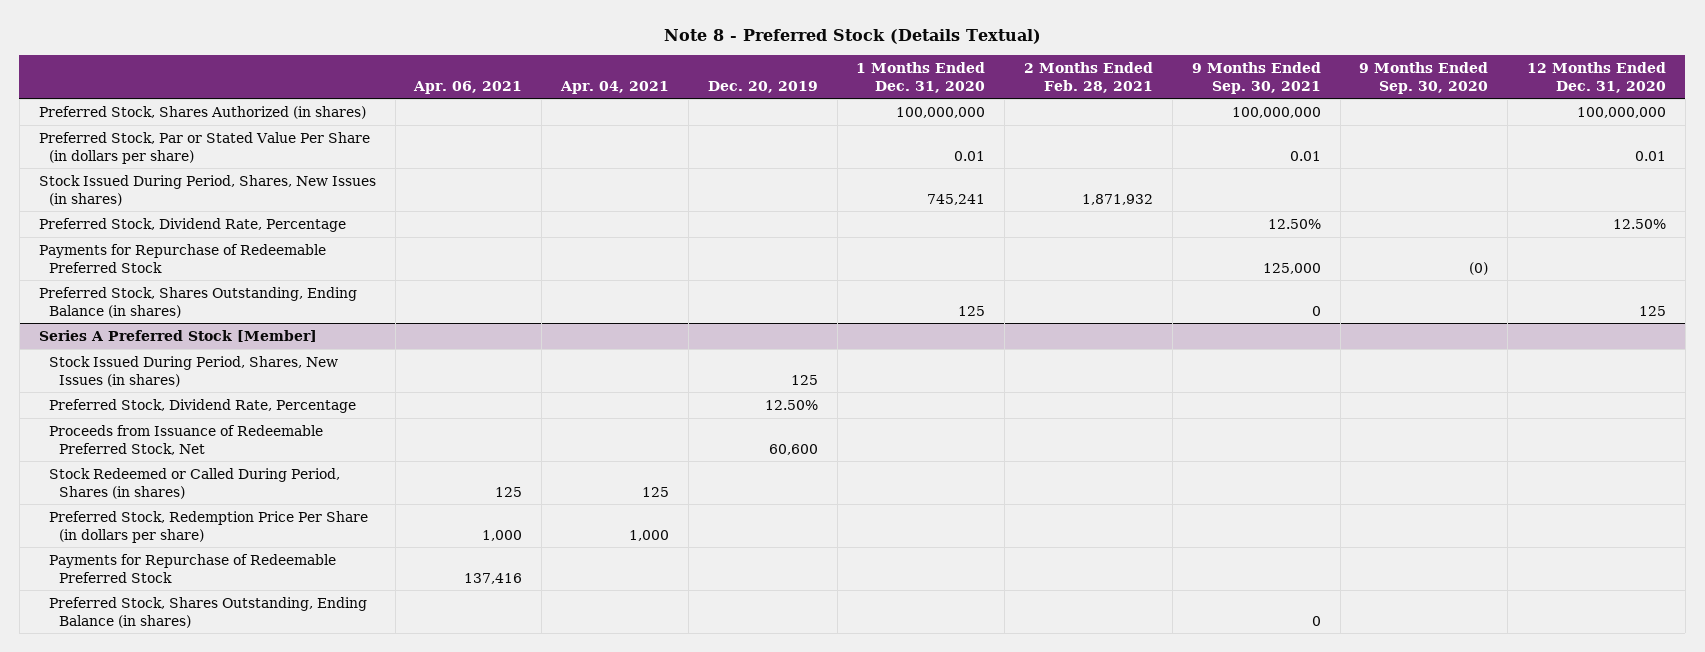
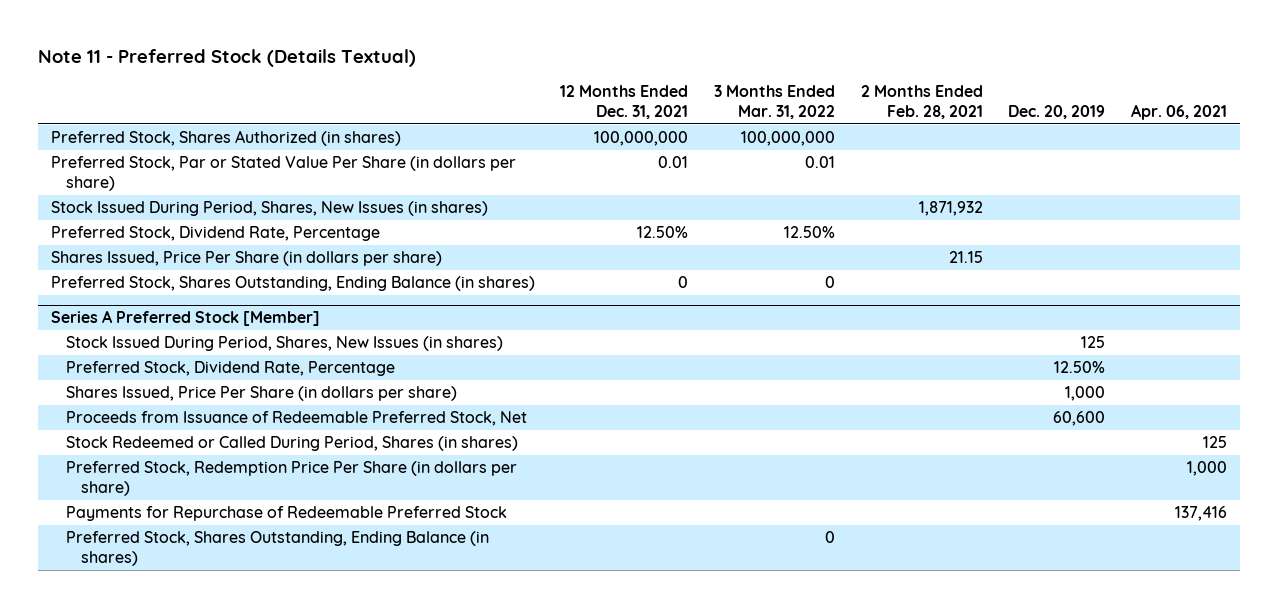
[664,29,1042,45] Note 8 - Preferred Stock (Details Textual) -> [37,48,416,67] Note 11 - Preferred Stock (Details Textual)
[559,80,669,94] Apr. 04, 2021 -> none
[856,62,986,93] 1 Months Ended Dec. 31, 2020 -> none
[1191,62,1321,94] 9 Months Ended Sep. 30, 2021 -> none
[1359,62,1489,94] 9 Months Ended Sep. 30, 2020 -> none
[1527,62,1667,93] 12 Months Ended Dec. 31, 2020 -> none
none -> [560,84,689,119] 12 Months Ended Dec. 31, 2021
none -> [713,84,835,119] 3 Months Ended Mar. 31, 2022
[38,243,326,273] Payments for Repurchase of Redeemable Preferred Stock -> none
none -> [50,251,442,267] Shares Issued, Price Per Share (in dollars per share)
none -> [65,386,457,402] Shares Issued, Price Per Share (in dollars per share)

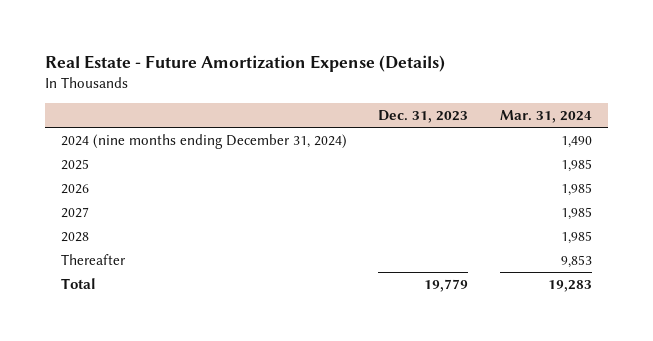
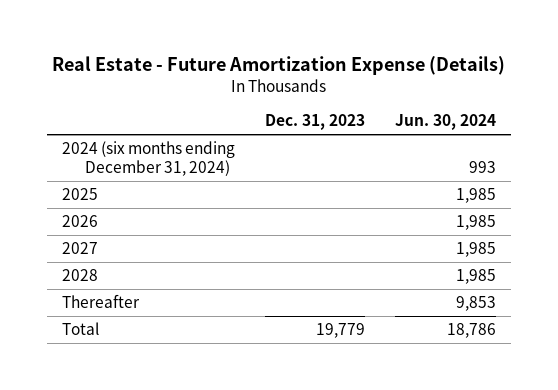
[500,110,593,124] Mar. 31, 2024 -> none
none -> [394,114,496,131] Jun. 30, 2024
[60,133,347,149] 2024 (nine months ending December 31, 2024) -> [61,141,235,177] 2024 (six months ending December 31, 2024)

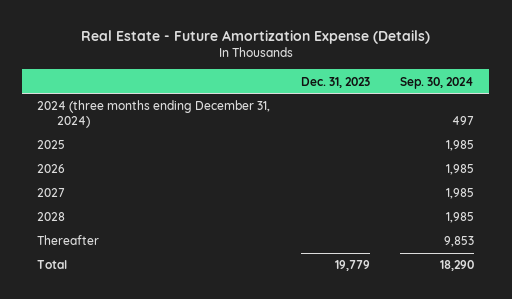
[394,114,496,131] Jun. 30, 2024 -> none
none -> [400,76,475,89] Sep. 30, 2024
[61,141,235,177] 2024 (six months ending December 31, 2024) -> [37,100,271,128] 2024 (three months ending December 31, 2024)

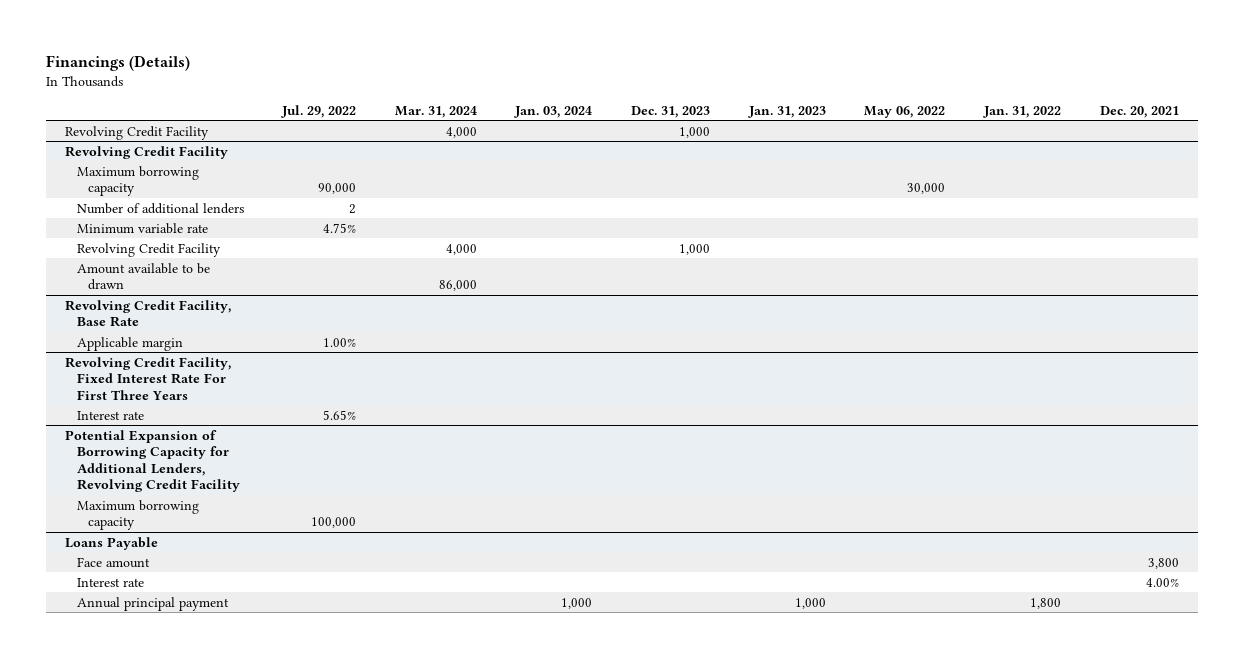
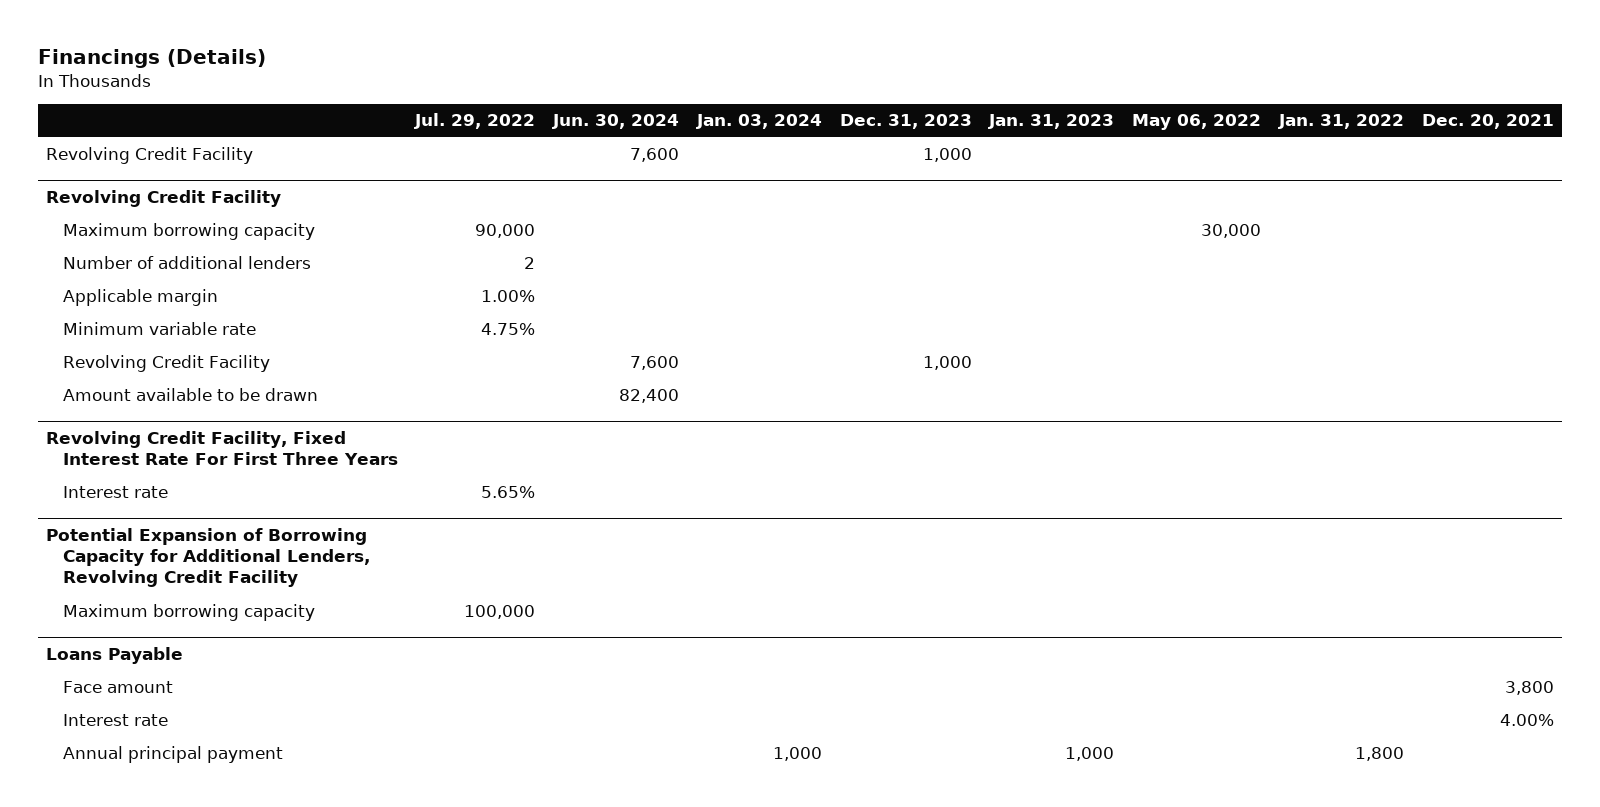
[394,105,477,118] Mar. 31, 2024 -> none
none -> [552,114,680,130] Jun. 30, 2024
none -> [62,288,218,306] Applicable margin
[64,299,231,328] Revolving Credit Facility, Base Rate -> none
[76,336,183,351] Applicable margin -> none

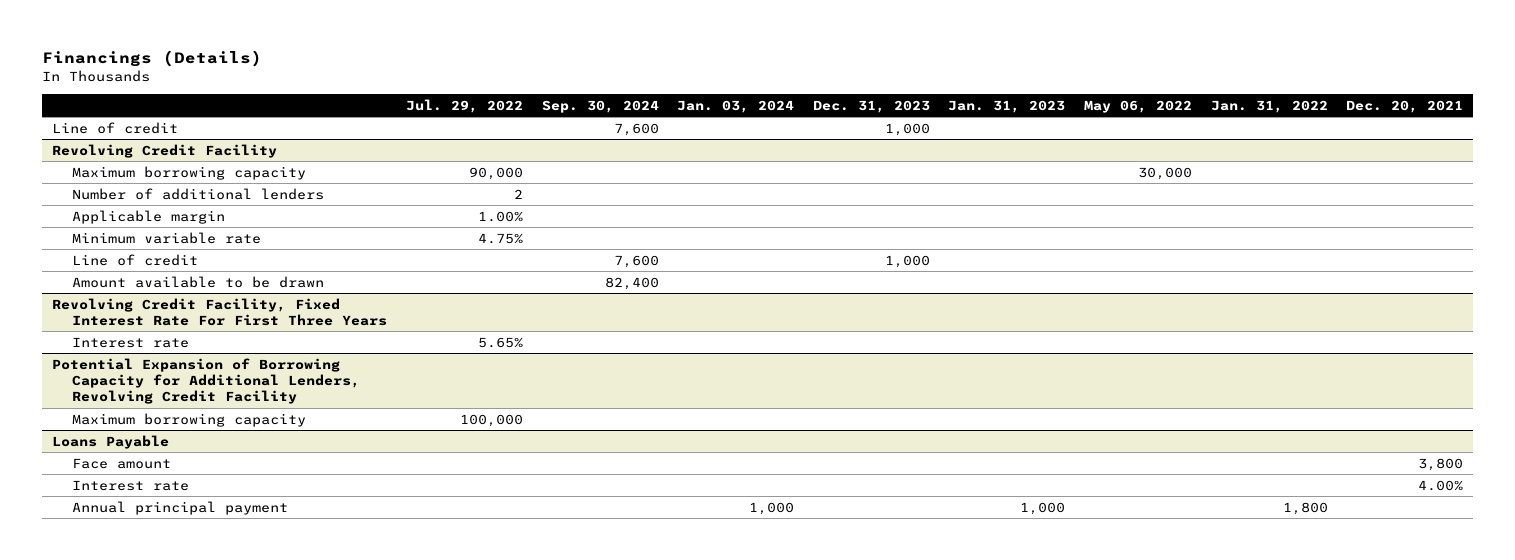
[552,114,680,130] Jun. 30, 2024 -> none
none -> [541,99,659,113] Sep. 30, 2024
[46,146,254,164] Revolving Credit Facility -> [51,121,178,134] Line of credit
[62,354,270,372] Revolving Credit Facility -> [72,253,199,266] Line of credit

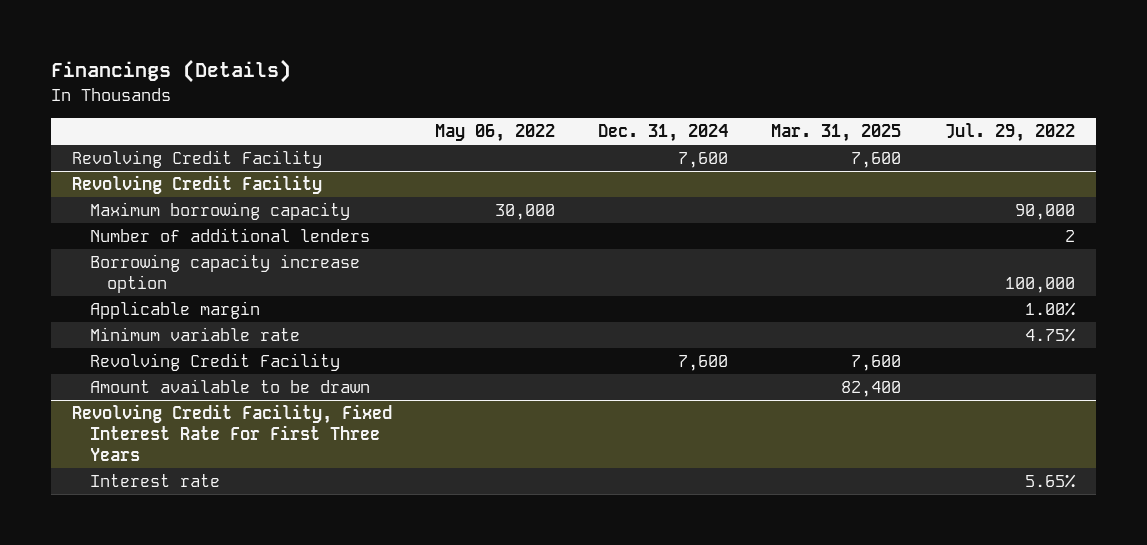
[541,99,659,113] Sep. 30, 2024 -> none
[677,99,795,113] Jan. 03, 2024 -> none
[812,99,930,113] Dec. 31, 2023 -> none
[948,99,1066,113] Jan. 31, 2023 -> none
[1210,99,1328,113] Jan. 31, 2022 -> none
[1346,99,1464,113] Dec. 20, 2021 -> none
none -> [598,124,729,143] Dec. 31, 2024
none -> [771,124,902,143] Mar. 31, 2025
[51,121,178,134] Line of credit -> [72,150,323,169] Revolving Credit Facility
none -> [89,254,360,294] Borrowing capacity increase option
[72,253,199,266] Line of credit -> [89,353,340,372] Revolving Credit Facility
[51,357,361,405] Potential Expansion of Borrowing Capacity for Additional Lenders, Revolving Credit Facility -> none
[72,412,307,427] Maximum borrowing capacity -> none
[51,434,169,449] Loans Payable -> none
[72,457,172,469] Face amount -> none
[72,479,190,491] Interest rate -> none
[72,500,289,515] Annual principal payment -> none

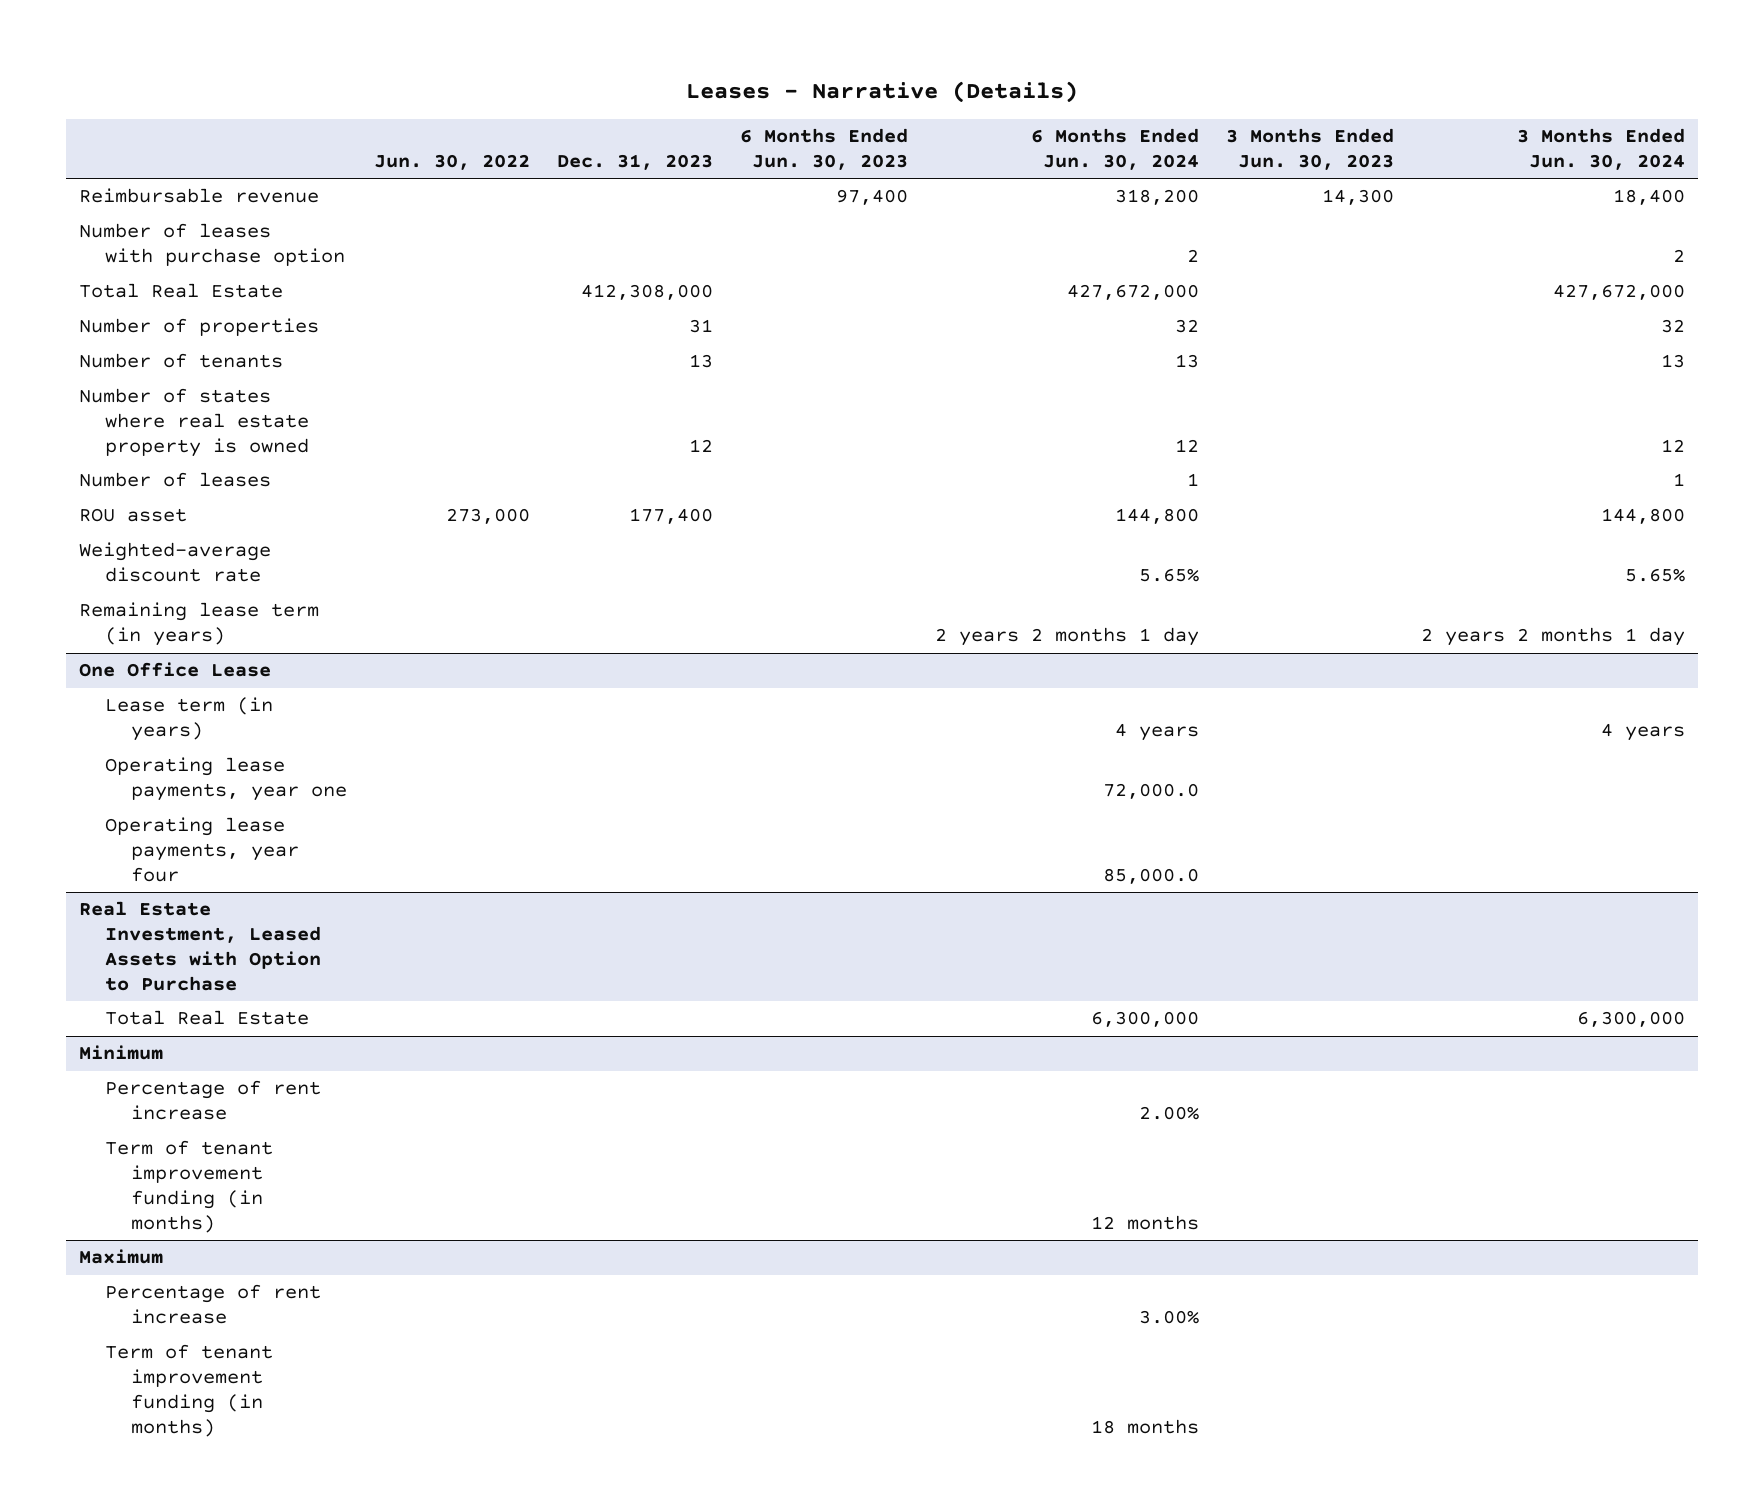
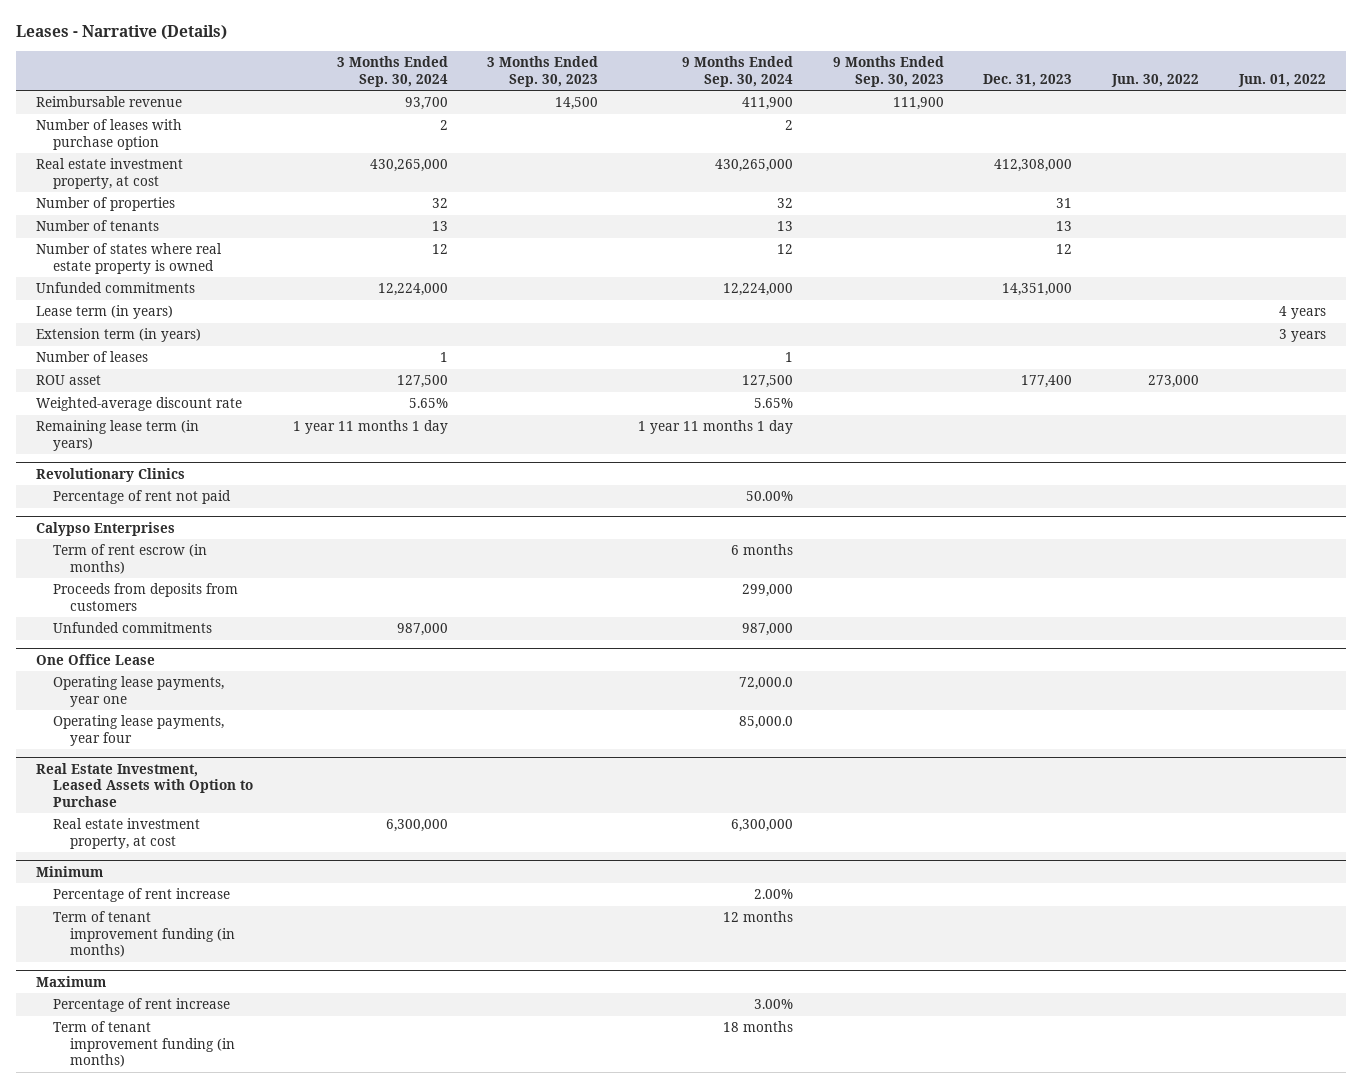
[739,128,908,170] 6 Months Ended Jun. 30, 2023 -> none
[1030,128,1199,170] 6 Months Ended Jun. 30, 2024 -> none
[1225,128,1394,170] 3 Months Ended Jun. 30, 2023 -> none
[1516,128,1685,170] 3 Months Ended Jun. 30, 2024 -> none
none -> [336,56,448,87] 3 Months Ended Sep. 30, 2024
none -> [487,56,599,87] 3 Months Ended Sep. 30, 2023
none -> [681,56,793,87] 9 Months Ended Sep. 30, 2024
none -> [832,56,944,87] 9 Months Ended Sep. 30, 2023
none -> [1237,73,1326,87] Jun. 01, 2022
[79,283,284,299] Total Real Estate -> [35,158,183,189] Real estate investment property, at cost
none -> [35,282,195,294] Unfunded commitments
none -> [35,305,173,320] Lease term (in years)
none -> [35,328,201,343] Extension term (in years)
none -> [35,467,185,482] Revolutionary Clinics
none -> [52,490,231,505] Percentage of rent not paid
none -> [35,521,175,536] Calypso Enterprises
none -> [52,544,207,574] Term of rent escrow (in months)
none -> [52,583,238,611] Proceeds from deposits from customers
none -> [52,622,212,634] Unfunded commitments
[105,697,274,742] Lease term (in years) -> none
[105,1010,310,1026] Total Real Estate -> [52,818,200,849] Real estate investment property, at cost

